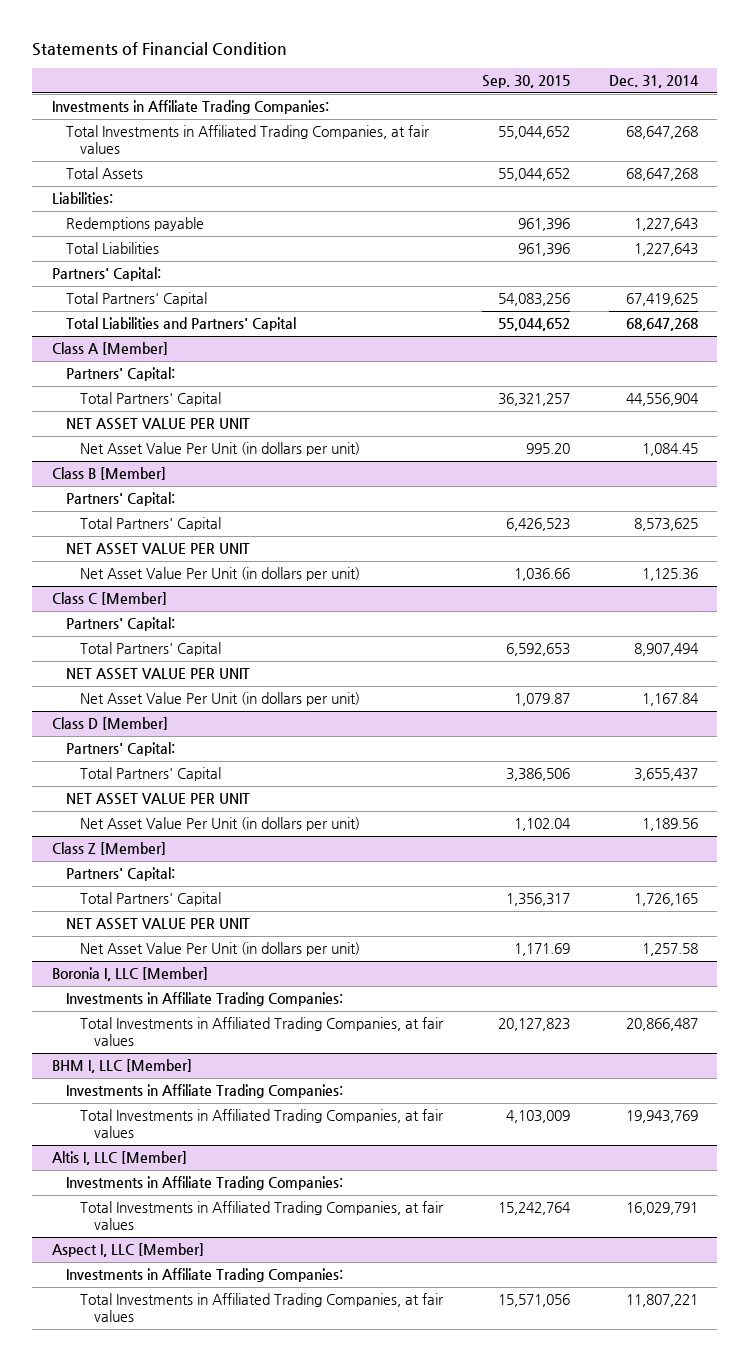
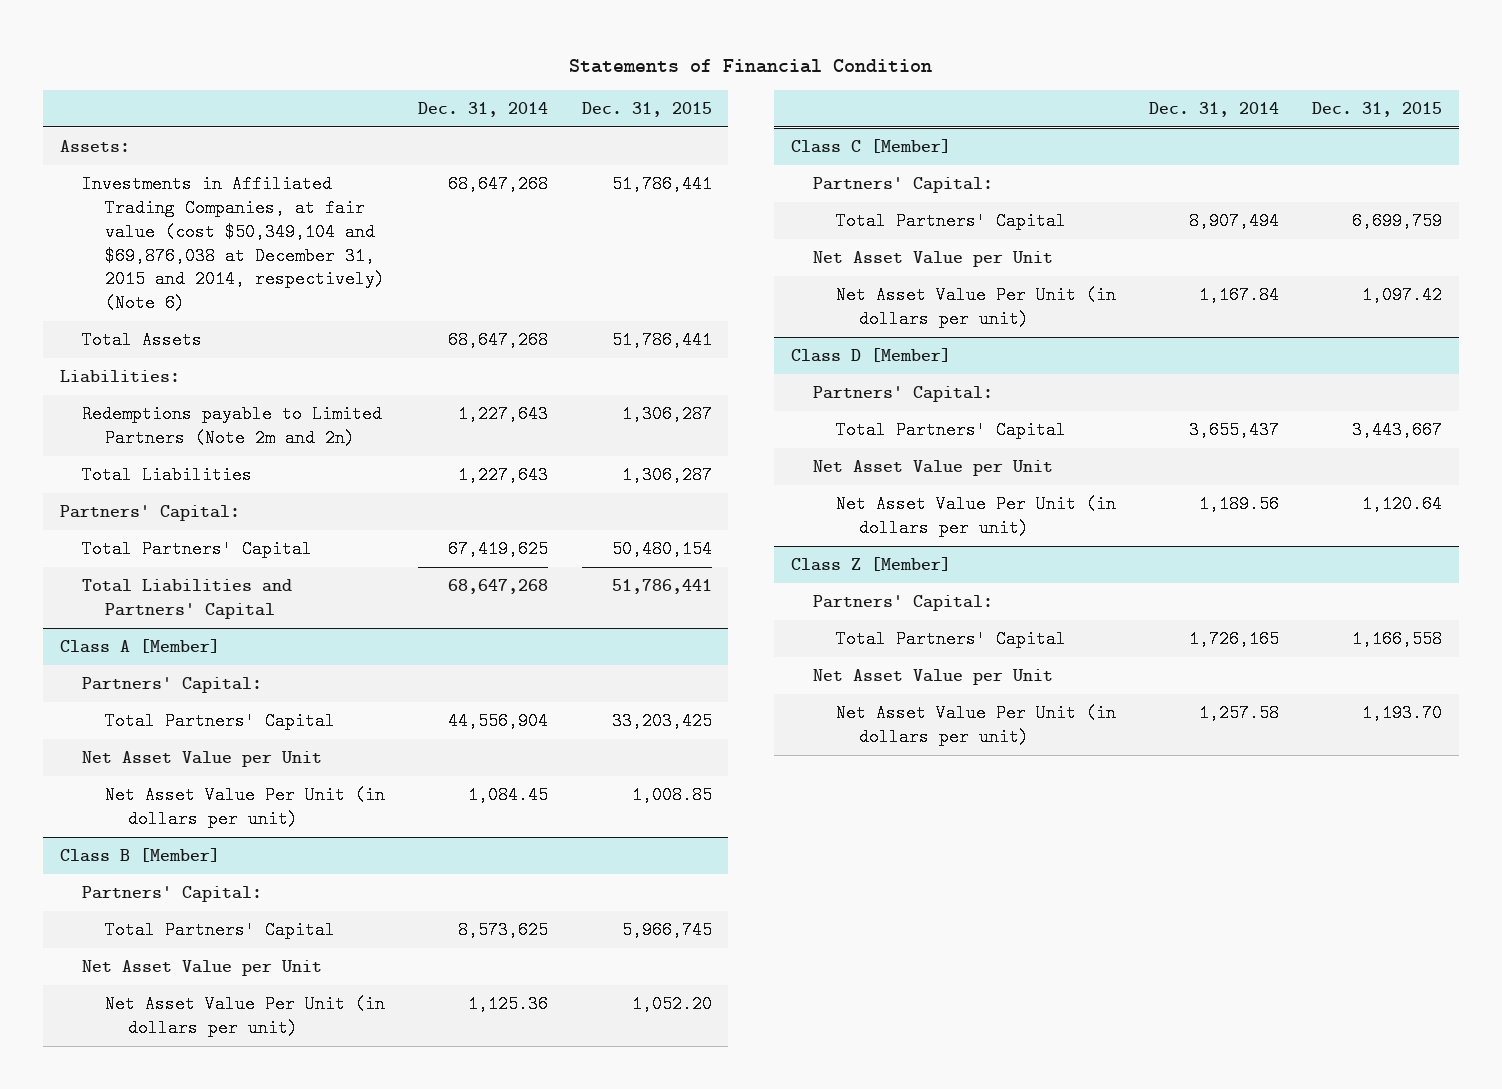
[481,75,570,89] Sep. 30, 2015 -> none
none -> [581,102,712,118] Dec. 31, 2015
[51,100,329,115] Investments in Affiliate Trading Companies: -> none
none -> [59,140,130,153] Assets:
[65,125,430,155] Total Investments in Affiliated Trading Companies, at fair values -> [82,175,386,313] Investments in Affiliated Trading Companies, at fair value (cost $50,349,104 and $69,876,038 at December 31, 2015 and 2014, respectively) (Note 6)
[65,217,204,232] Redemptions payable -> [82,405,383,447] Redemptions payable to Limited Partners (Note 2m and 2n)
[65,418,250,431] NET ASSET VALUE PER UNIT -> [82,751,323,768] Net Asset Value per Unit
[65,543,250,556] NET ASSET VALUE PER UNIT -> [82,960,323,977] Net Asset Value per Unit
[65,668,250,681] NET ASSET VALUE PER UNIT -> [813,251,1054,268] Net Asset Value per Unit
[65,793,250,806] NET ASSET VALUE PER UNIT -> [813,460,1054,477] Net Asset Value per Unit
[65,918,250,931] NET ASSET VALUE PER UNIT -> [813,669,1054,686] Net Asset Value per Unit
[51,967,208,982] Boronia I, LLC [Member] -> none
[65,992,343,1007] Investments in Affiliate Trading Companies: -> none
[79,1017,444,1047] Total Investments in Affiliated Trading Companies, at fair values -> none
[51,1059,192,1074] BHM I, LLC [Member] -> none
[65,1084,343,1099] Investments in Affiliate Trading Companies: -> none
[79,1109,444,1139] Total Investments in Affiliated Trading Companies, at fair values -> none
[51,1151,187,1166] Altis I, LLC [Member] -> none
[65,1176,343,1191] Investments in Affiliate Trading Companies: -> none
[79,1201,444,1231] Total Investments in Affiliated Trading Companies, at fair values -> none
[51,1243,204,1258] Aspect I, LLC [Member] -> none
[65,1268,343,1283] Investments in Affiliate Trading Companies: -> none
[79,1293,444,1323] Total Investments in Affiliated Trading Companies, at fair values -> none

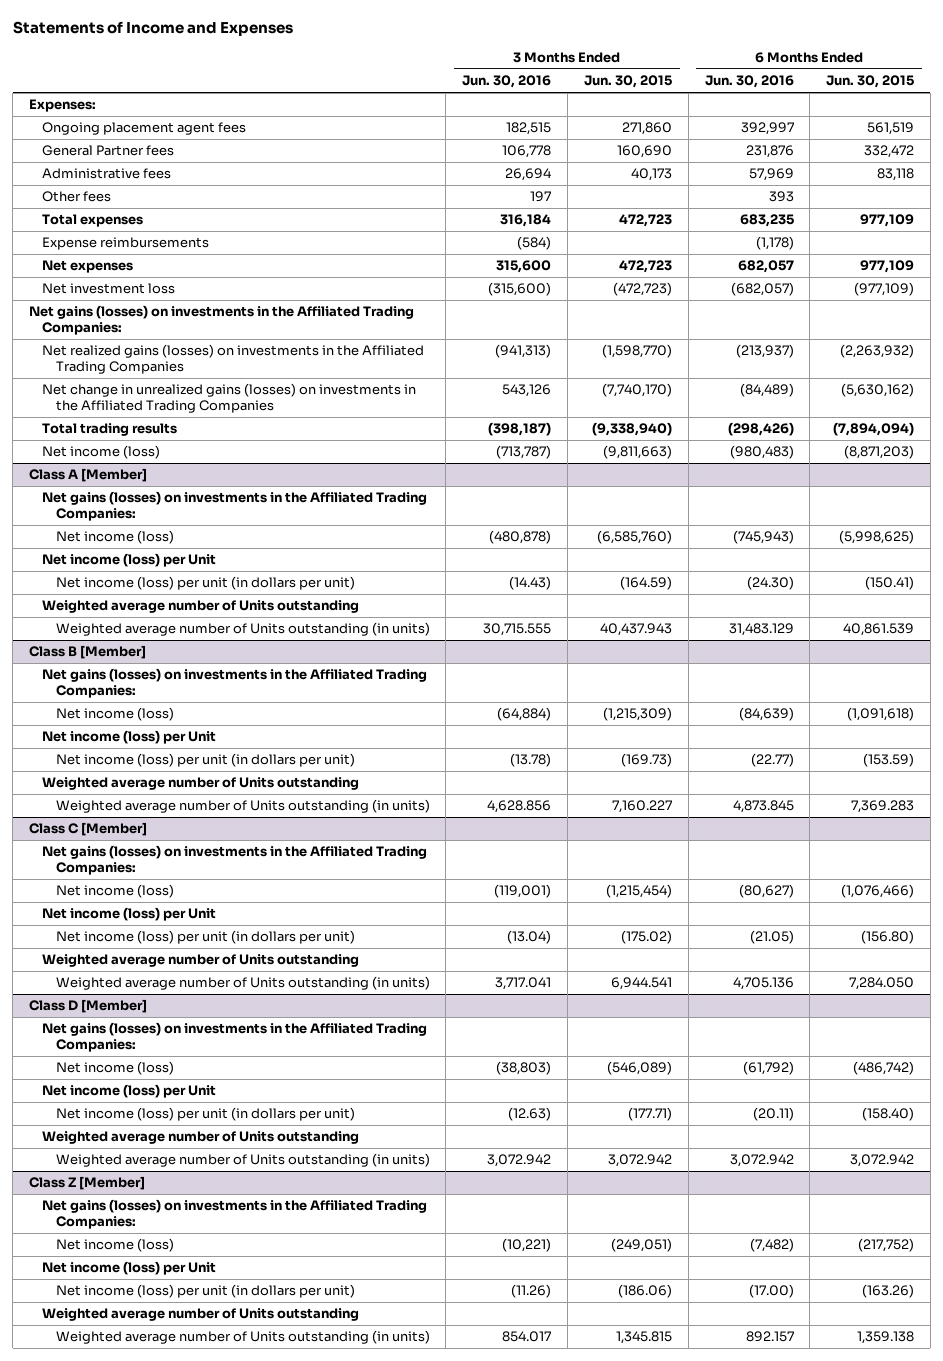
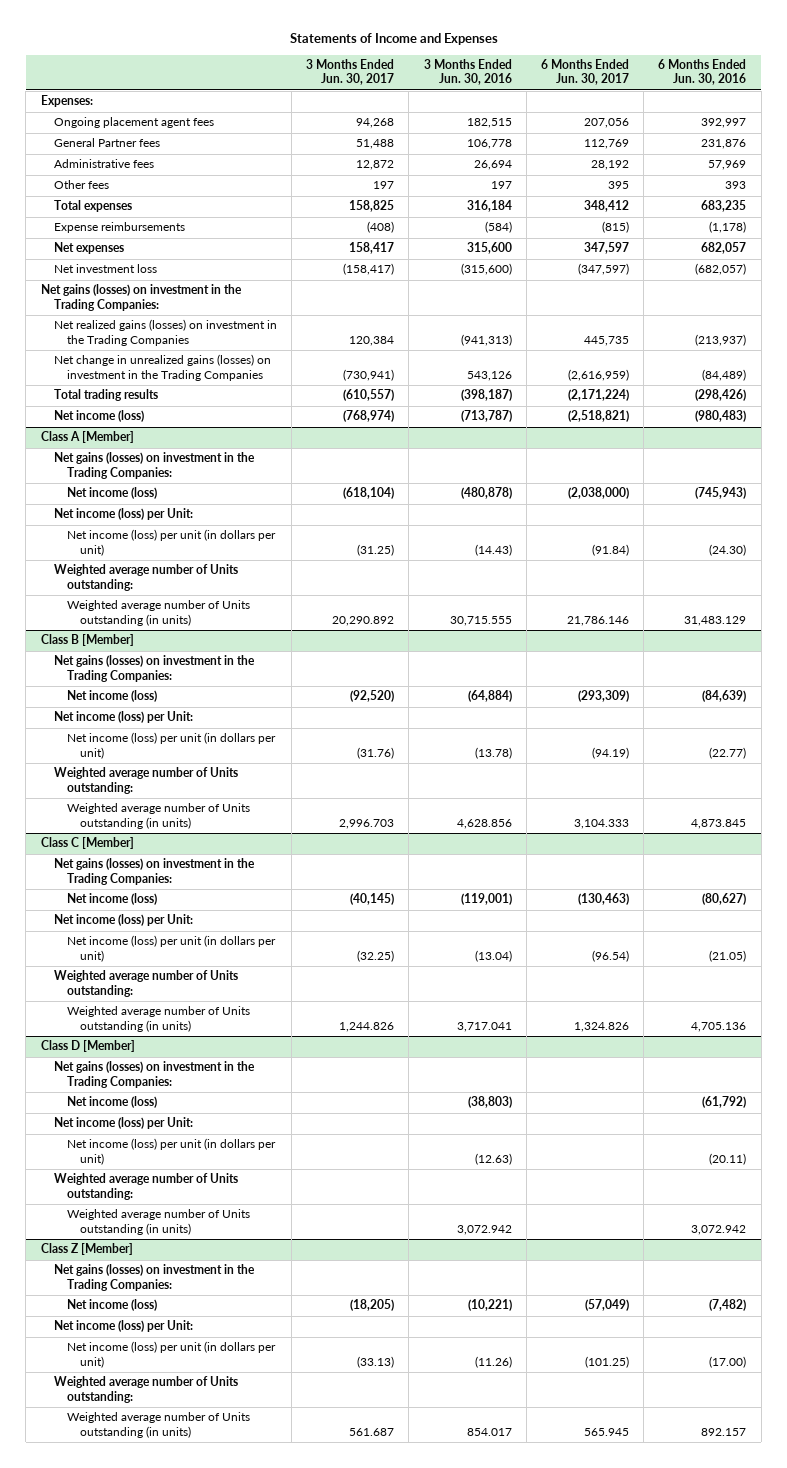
[583,75,672,89] Jun. 30, 2015 -> none
[826,75,915,89] Jun. 30, 2015 -> none
none -> [306,59,395,86] 3 Months Ended Jun. 30, 2017
none -> [541,59,630,86] 6 Months Ended Jun. 30, 2017
[29,305,415,336] Net gains (losses) on investments in the Affiliated Trading Companies: -> [40,284,242,311] Net gains (losses) on investment in the Trading Companies:
[42,344,425,375] Net realized gains (losses) on investments in the Affiliated Trading Companies -> [53,319,277,346] Net realized gains (losses) on investment in the Trading Companies
[42,383,417,414] Net change in unrealized gains (losses) on investments in the Affiliated Trading Companies -> [53,354,271,381] Net change in unrealized gains (losses) on investment in the Trading Companies
[42,491,428,522] Net gains (losses) on investments in the Affiliated Trading Companies: -> [53,452,255,479] Net gains (losses) on investment in the Trading Companies:
[42,553,217,568] Net income (loss) per Unit -> [53,508,193,521] Net income (loss) per Unit:
[42,600,360,614] Weighted average number of Units outstanding -> [53,564,238,591] Weighted average number of Units outstanding:
[42,668,428,699] Net gains (losses) on investments in the Affiliated Trading Companies: -> [53,655,255,682] Net gains (losses) on investment in the Trading Companies:
[42,730,217,745] Net income (loss) per Unit -> [53,711,193,724] Net income (loss) per Unit:
[42,777,360,791] Weighted average number of Units outstanding -> [53,767,238,794] Weighted average number of Units outstanding:
[42,845,428,876] Net gains (losses) on investments in the Affiliated Trading Companies: -> [53,858,255,885] Net gains (losses) on investment in the Trading Companies:
[42,907,217,922] Net income (loss) per Unit -> [53,914,193,927] Net income (loss) per Unit:
[42,954,360,968] Weighted average number of Units outstanding -> [53,970,238,997] Weighted average number of Units outstanding:
[42,1022,428,1053] Net gains (losses) on investments in the Affiliated Trading Companies: -> [53,1061,255,1088] Net gains (losses) on investment in the Trading Companies:
[42,1084,217,1099] Net income (loss) per Unit -> [53,1117,193,1130] Net income (loss) per Unit:
[42,1131,360,1145] Weighted average number of Units outstanding -> [53,1173,238,1200] Weighted average number of Units outstanding:
[42,1199,428,1230] Net gains (losses) on investments in the Affiliated Trading Companies: -> [53,1264,255,1291] Net gains (losses) on investment in the Trading Companies:
[42,1261,217,1276] Net income (loss) per Unit -> [53,1320,193,1333] Net income (loss) per Unit:
[42,1308,360,1322] Weighted average number of Units outstanding -> [53,1376,238,1403] Weighted average number of Units outstanding:

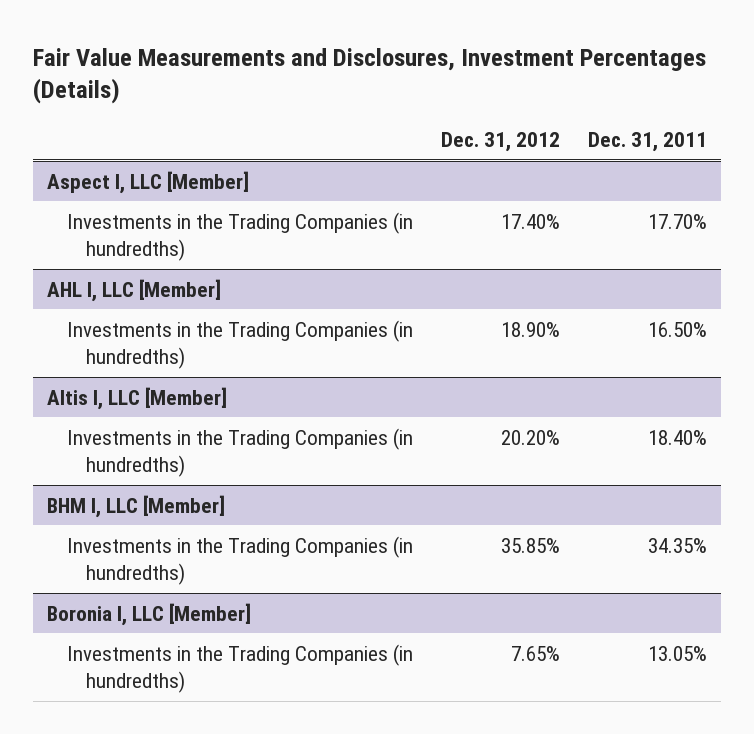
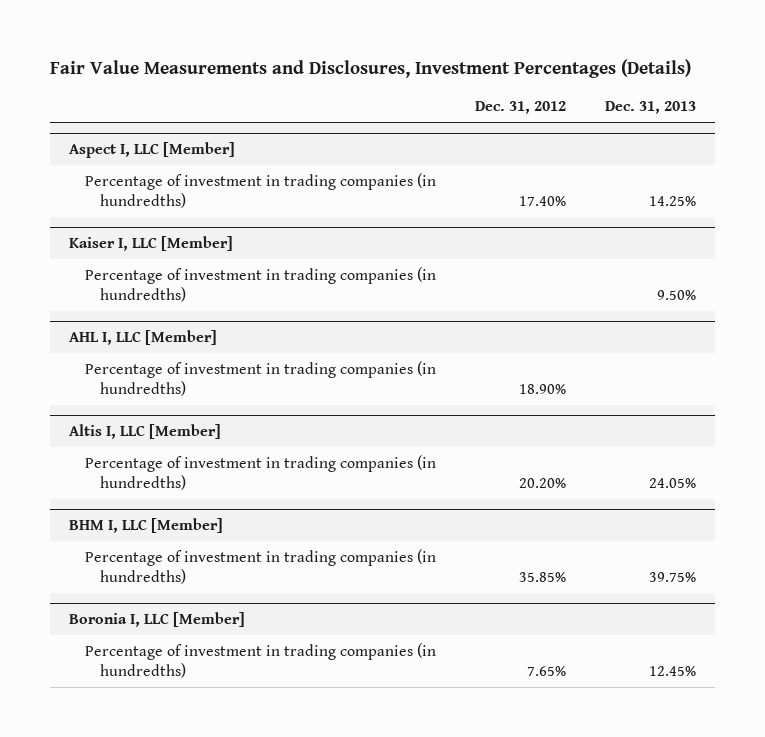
[587,132,707,153] Dec. 31, 2011 -> none
none -> [604,101,696,115] Dec. 31, 2013
[66,211,413,261] Investments in the Trading Companies (in hundredths) -> [84,172,436,208] Percentage of investment in trading companies (in hundredths)
none -> [69,235,234,251] Kaiser I, LLC [Member]
none -> [84,266,436,302] Percentage of investment in trading companies (in hundredths)
[66,319,413,369] Investments in the Trading Companies (in hundredths) -> [84,360,436,396] Percentage of investment in trading companies (in hundredths)
[66,427,413,477] Investments in the Trading Companies (in hundredths) -> [84,454,436,490] Percentage of investment in trading companies (in hundredths)
[66,535,413,585] Investments in the Trading Companies (in hundredths) -> [84,548,436,584] Percentage of investment in trading companies (in hundredths)
[66,643,413,693] Investments in the Trading Companies (in hundredths) -> [84,642,436,678] Percentage of investment in trading companies (in hundredths)

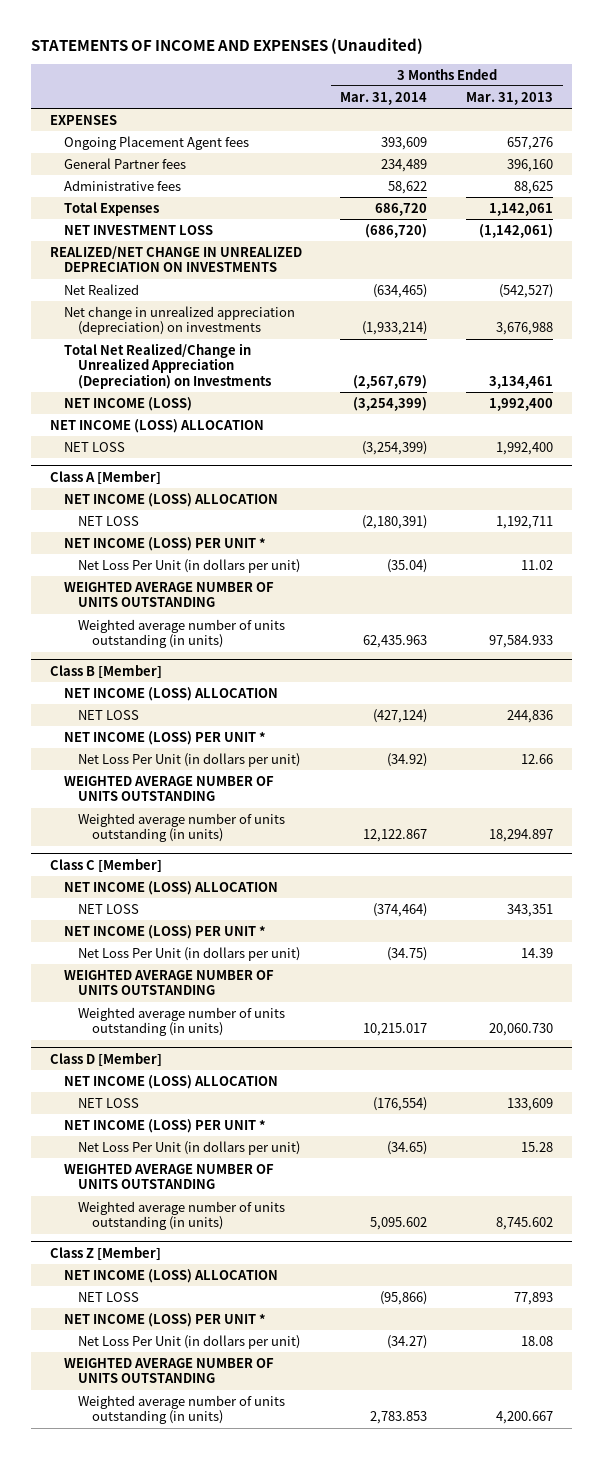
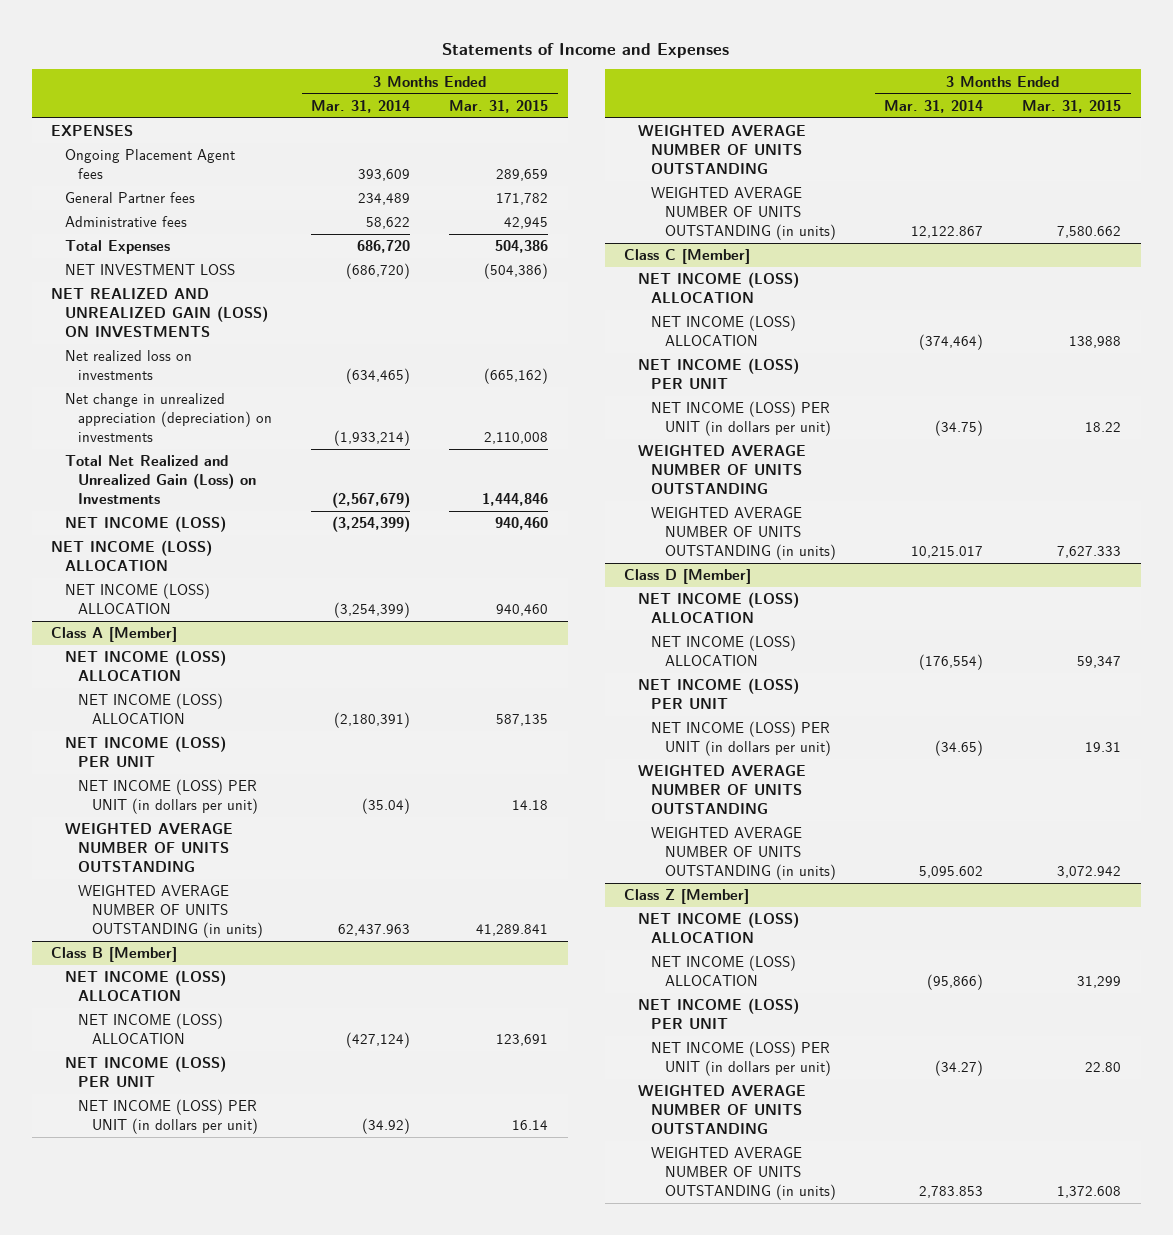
[30,37,423,54] STATEMENTS OF INCOME AND EXPENSES (Unaudited) -> [442,42,730,58] Statements of Income and Expenses
[465,91,553,105] Mar. 31, 2013 -> none
none -> [449,99,549,113] Mar. 31, 2015
[49,245,302,273] REALIZED/NET CHANGE IN UNREALIZED DEPRECIATION ON INVESTMENTS -> [51,288,268,338] NET REALIZED AND UNREALIZED GAIN (LOSS) ON INVESTMENTS
[63,283,139,295] Net Realized -> [64,350,192,380] Net realized loss on investments
[63,342,271,389] Total Net Realized/Change in Unrealized Appreciation (Depreciation) on Investments -> [64,455,257,504] Total Net Realized and Unrealized Gain (Loss) on Investments
[63,441,125,452] NET LOSS -> [64,583,210,614] NET INCOME (LOSS) ALLOCATION
[77,515,139,526] NET LOSS -> [78,693,224,724] NET INCOME (LOSS) ALLOCATION
[63,536,266,551] NET INCOME (LOSS) PER UNIT * -> [64,736,226,767] NET INCOME (LOSS) PER UNIT
[77,558,300,573] Net Loss Per Unit (in dollars per unit) -> [78,779,258,814] NET INCOME (LOSS) PER UNIT (in dollars per unit)
[77,618,285,649] Weighted average number of units outstanding (in units) -> [78,885,263,938] WEIGHTED AVERAGE NUMBER OF UNITS OUTSTANDING (in units)
[363,635,428,649] 62,435.963 -> [338,923,411,936] 62,437.963
[77,709,139,720] NET LOSS -> [78,1013,224,1044] NET INCOME (LOSS) ALLOCATION
[63,730,266,745] NET INCOME (LOSS) PER UNIT * -> [64,1056,226,1087] NET INCOME (LOSS) PER UNIT
[77,752,300,767] Net Loss Per Unit (in dollars per unit) -> [78,1099,258,1134] NET INCOME (LOSS) PER UNIT (in dollars per unit)
[77,812,285,843] Weighted average number of units outstanding (in units) -> [651,187,836,240] WEIGHTED AVERAGE NUMBER OF UNITS OUTSTANDING (in units)
[77,903,139,914] NET LOSS -> [651,315,797,346] NET INCOME (LOSS) ALLOCATION
[63,924,266,939] NET INCOME (LOSS) PER UNIT * -> [637,358,799,389] NET INCOME (LOSS) PER UNIT
[77,946,300,961] Net Loss Per Unit (in dollars per unit) -> [651,401,831,436] NET INCOME (LOSS) PER UNIT (in dollars per unit)
[77,1006,285,1037] Weighted average number of units outstanding (in units) -> [651,507,836,560] WEIGHTED AVERAGE NUMBER OF UNITS OUTSTANDING (in units)
[77,1097,139,1108] NET LOSS -> [651,635,797,666] NET INCOME (LOSS) ALLOCATION
[63,1118,266,1133] NET INCOME (LOSS) PER UNIT * -> [637,678,799,709] NET INCOME (LOSS) PER UNIT
[77,1140,300,1155] Net Loss Per Unit (in dollars per unit) -> [651,721,831,756] NET INCOME (LOSS) PER UNIT (in dollars per unit)
[77,1200,285,1231] Weighted average number of units outstanding (in units) -> [651,827,836,880] WEIGHTED AVERAGE NUMBER OF UNITS OUTSTANDING (in units)
[77,1291,139,1302] NET LOSS -> [651,955,797,986] NET INCOME (LOSS) ALLOCATION
[63,1312,266,1327] NET INCOME (LOSS) PER UNIT * -> [637,998,799,1029] NET INCOME (LOSS) PER UNIT
[77,1334,300,1349] Net Loss Per Unit (in dollars per unit) -> [651,1041,831,1076] NET INCOME (LOSS) PER UNIT (in dollars per unit)
[77,1394,285,1425] Weighted average number of units outstanding (in units) -> [651,1147,836,1200] WEIGHTED AVERAGE NUMBER OF UNITS OUTSTANDING (in units)

